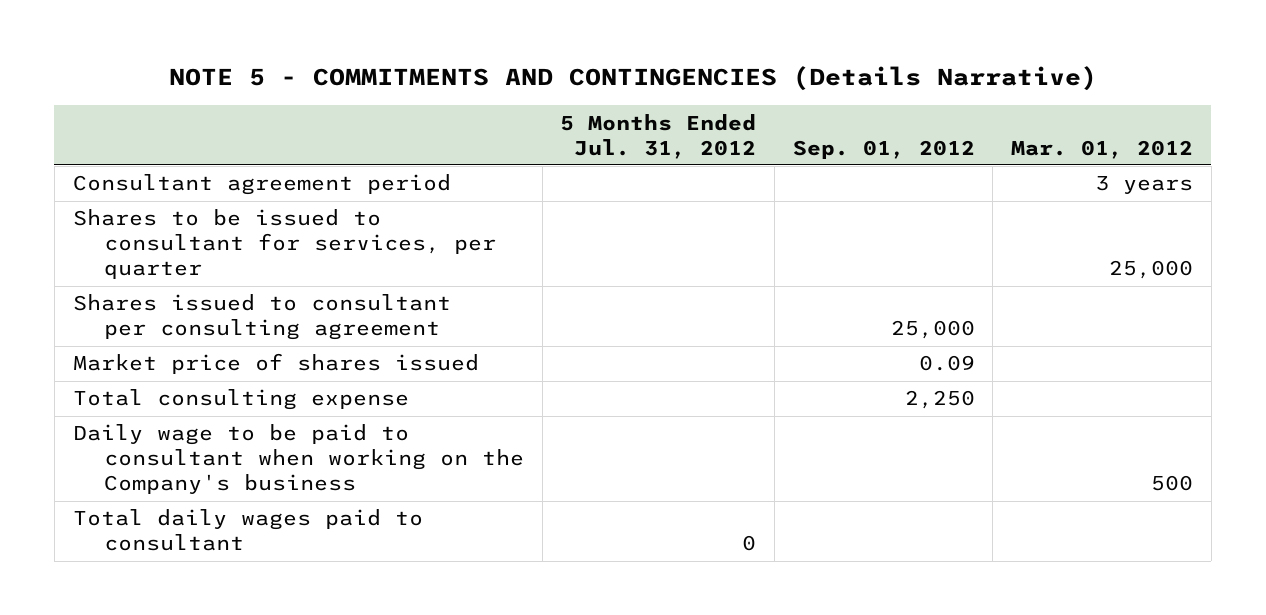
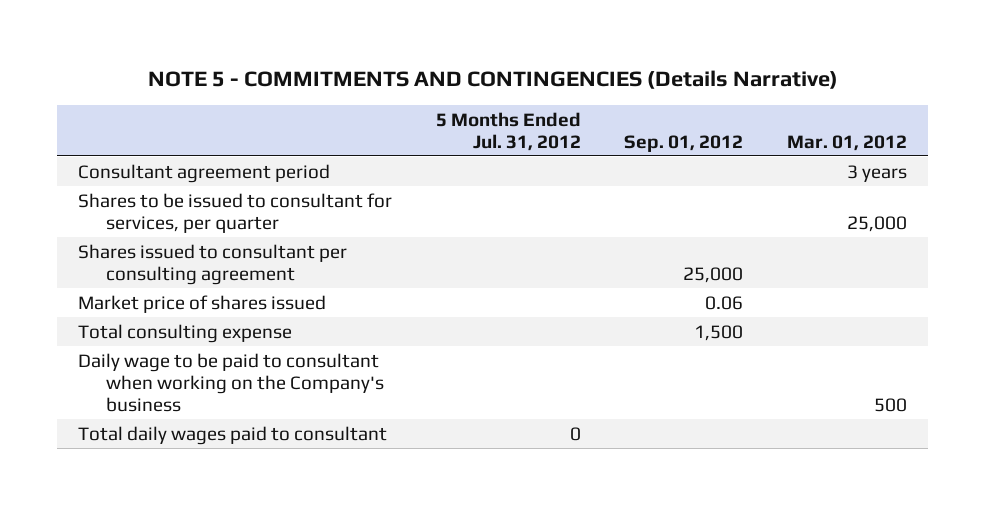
[918,355,975,372] 0.09 -> [705,295,744,310] 0.06
[904,390,975,410] 2,250 -> [694,324,744,341] 1,500

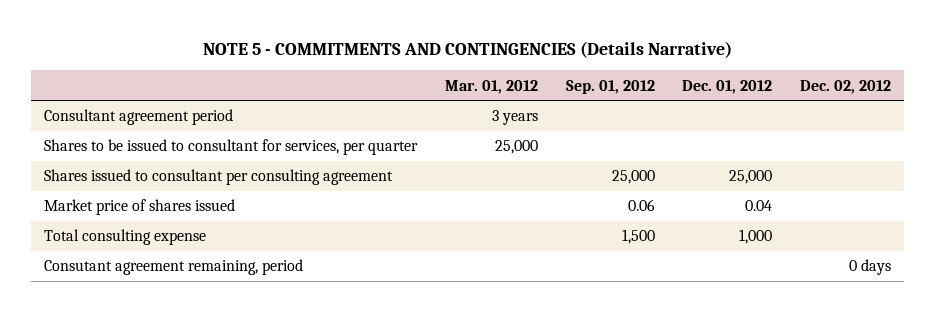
[435,111,581,151] 5 Months Ended Jul. 31, 2012 -> none
none -> [682,79,773,94] Dec. 01, 2012
none -> [799,79,891,94] Dec. 02, 2012
[78,352,385,412] Daily wage to be paid to consultant when working on the Company's business -> none
[78,425,388,445] Total daily wages paid to consultant -> none
none -> [44,259,304,276] Consutant agreement remaining, period

